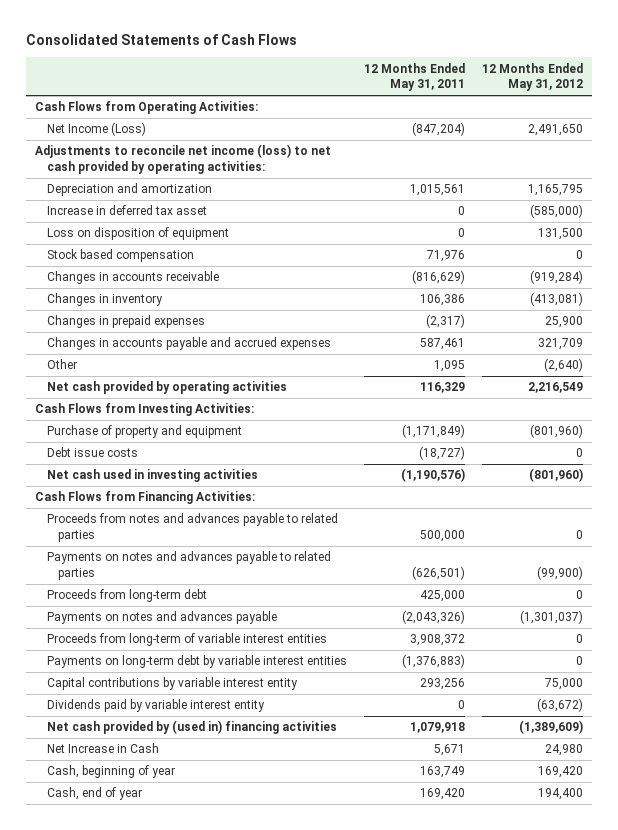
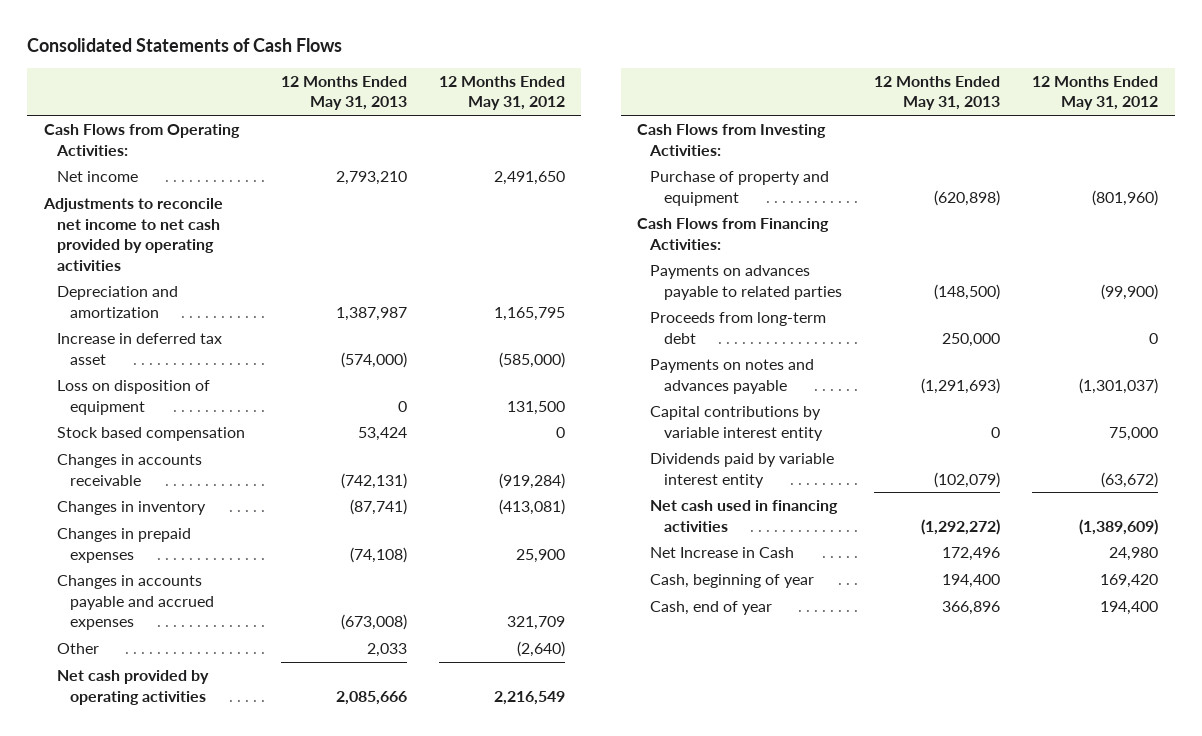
[363,62,465,92] 12 Months Ended May 31, 2011 -> none
none -> [280,75,407,111] 12 Months Ended May 31, 2013
[46,122,146,137] Net Income (Loss) -> [56,170,138,182] Net income
[34,144,331,175] Adjustments to reconcile net income (loss) to net cash provided by operating activities: -> [42,197,223,271] Adjustments to reconcile net income to net cash provided by operating activities
[46,447,138,458] Debt issue costs -> none
[46,469,258,483] Net cash used in investing activities -> none
[46,513,338,543] Proceeds from notes and advances payable to related parties -> none
[46,551,331,581] Payments on notes and advances payable to related parties -> [650,264,842,300] Payments on advances payable to related parties
[46,633,327,647] Proceeds from long-term of variable interest entities -> none
[46,655,347,669] Payments on long-term debt by variable interest entities -> none
[46,720,337,735] Net cash provided by (used in) financing activities -> [650,499,839,532] Net cash used in financing activities

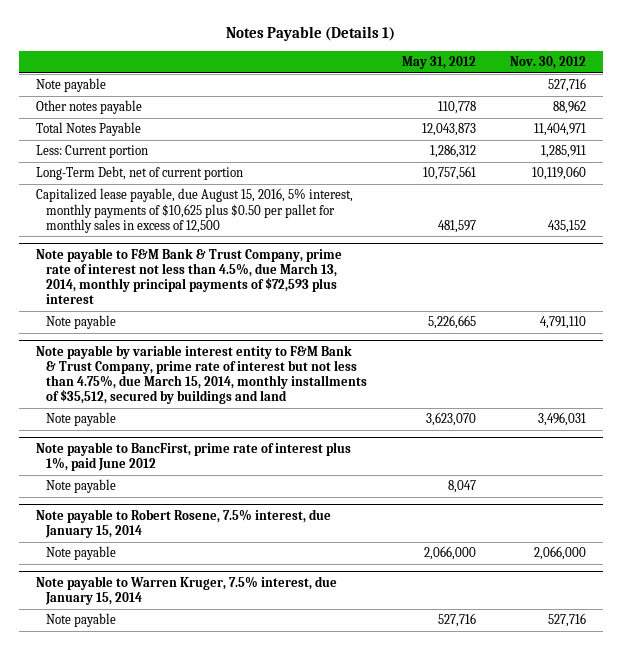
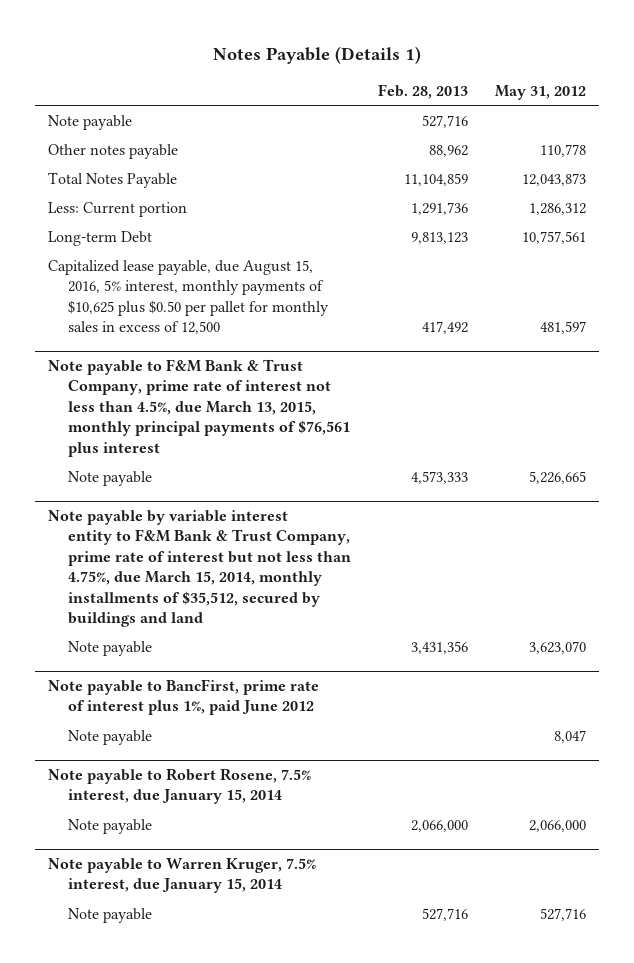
[509,56,586,70] Nov. 30, 2012 -> none
none -> [377,84,468,100] Feb. 28, 2013
[35,166,243,181] Long-Term Debt, net of current portion -> [48,230,153,246] Long-term Debt
[35,247,342,305] Note payable to F&M Bank & Trust Company, prime rate of interest not less than 4.5%, due March 13, 2014, monthly principal payments of $72,593 plus interest -> [48,359,351,457] Note payable to F&M Bank & Trust Company, prime rate of interest not less than 4.5%, due March 13, 2015, monthly principal payments of $76,561 plus interest

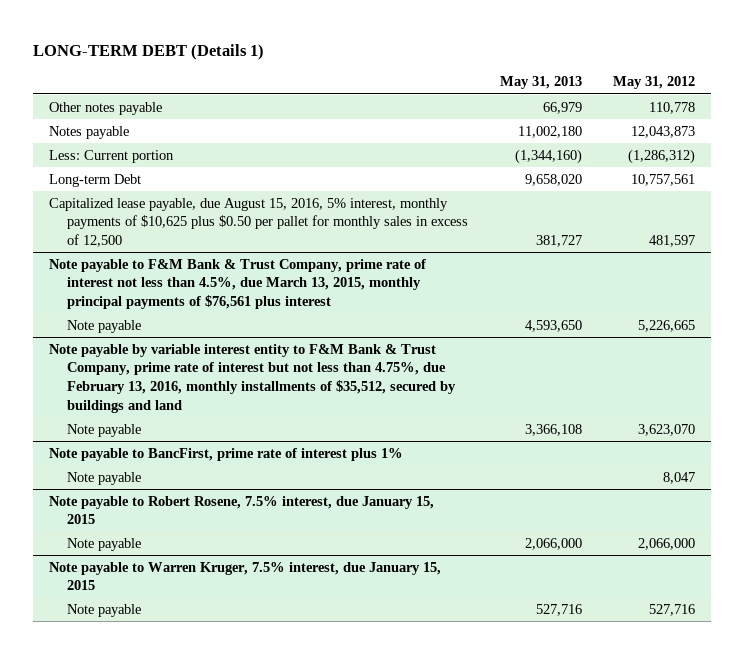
[212,46,421,65] Notes Payable (Details 1) -> [33,43,265,60] LONG-TERM DEBT (Details 1)
[377,84,468,100] Feb. 28, 2013 -> none
none -> [499,76,582,90] May 31, 2013
[48,114,133,130] Note payable -> none
[48,171,178,188] Total Notes Payable -> [48,125,129,139] Notes payable
[528,202,586,215] 1,286,312 -> [627,148,695,164] (1,286,312)
[48,510,352,628] Note payable by variable interest entity to F&M Bank & Trust Company, prime rate of interest but not less than 4.75%, due March 15, 2014, monthly installments of $35,512, secured by buildings and land -> [48,343,457,413] Note payable by variable interest entity to F&M Bank & Trust Company, prime rate of interest but not less than 4.75%, due February 13, 2016, monthly installments of $35,512, secured by buildings and land
[48,679,320,716] Note payable to BancFirst, prime rate of interest plus 1%, paid June 2012 -> [48,447,403,461] Note payable to BancFirst, prime rate of interest plus 1%
[48,768,312,805] Note payable to Robert Rosene, 7.5% interest, due January 15, 2014 -> [48,495,434,525] Note payable to Robert Rosene, 7.5% interest, due January 15, 2015
[48,858,317,894] Note payable to Warren Kruger, 7.5% interest, due January 15, 2014 -> [48,561,441,591] Note payable to Warren Kruger, 7.5% interest, due January 15, 2015

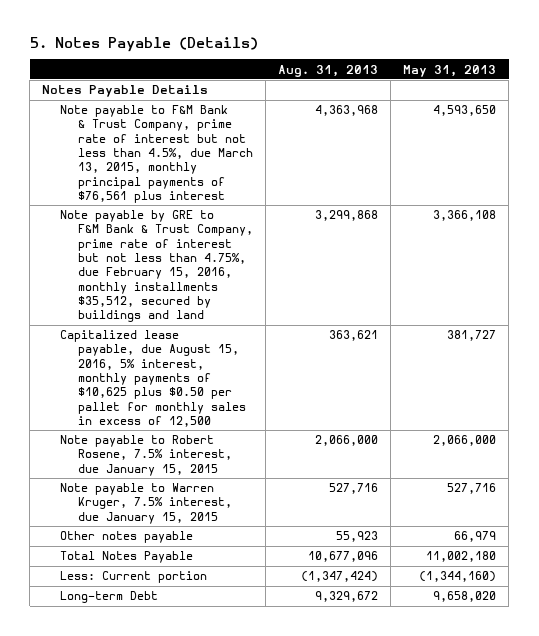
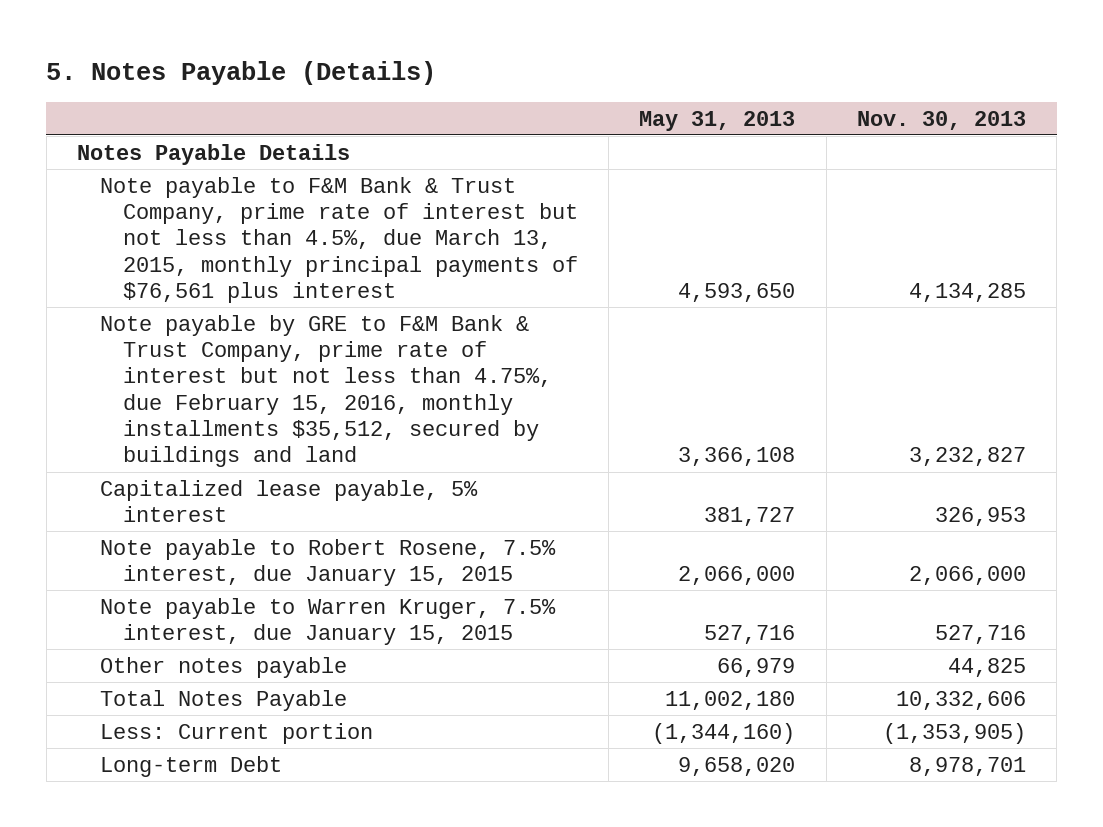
[278,64,379,77] Aug. 31, 2013 -> none
none -> [856,110,1026,130] Nov. 30, 2013
[60,330,247,428] Capitalized lease payable, due August 15, 2016, 5% interest, monthly payments of $10,625 plus $0.50 per pallet for monthly sales in excess of 12,500 -> [99,479,478,523] Capitalized lease payable, 5% interest

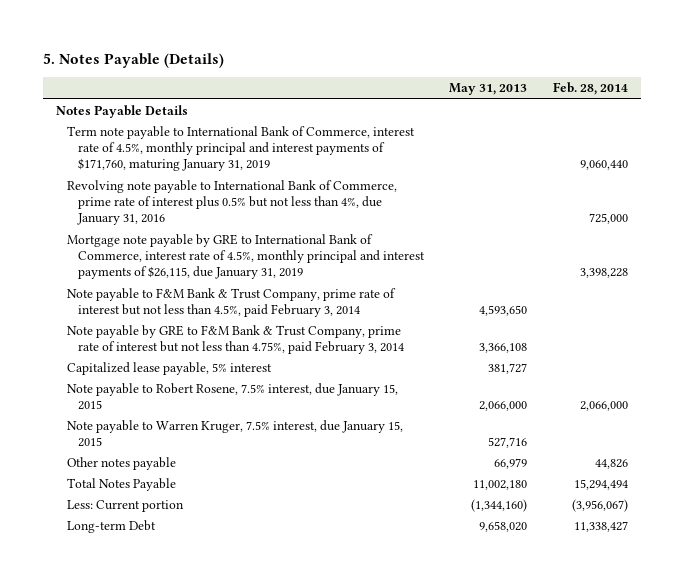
[856,110,1026,130] Nov. 30, 2013 -> none
none -> [552,82,628,96] Feb. 28, 2014
none -> [66,126,415,172] Term note payable to International Bank of Commerce, interest rate of 4.5%, monthly principal and interest payments of $171,760, maturing January 31, 2019
none -> [66,180,397,226] Revolving note payable to International Bank of Commerce, prime rate of interest plus 0.5% but not less than 4%, due January 31, 2016
none -> [66,234,425,280] Mortgage note payable by GRE to International Bank of Commerce, interest rate of 4.5%, monthly principal and interest payments of $26,115, due January 31, 2019
[99,176,578,304] Note payable to F&M Bank & Trust Company, prime rate of interest but not less than 4.5%, due March 13, 2015, monthly principal payments of $76,561 plus interest -> [66,288,396,318] Note payable to F&M Bank & Trust Company, prime rate of interest but not less than 4.5%, paid February 3, 2014
[99,314,552,468] Note payable by GRE to F&M Bank & Trust Company, prime rate of interest but not less than 4.75%, due February 15, 2016, monthly installments $35,512, secured by buildings and land -> [66,325,404,355] Note payable by GRE to F&M Bank & Trust Company, prime rate of interest but not less than 4.75%, paid February 3, 2014

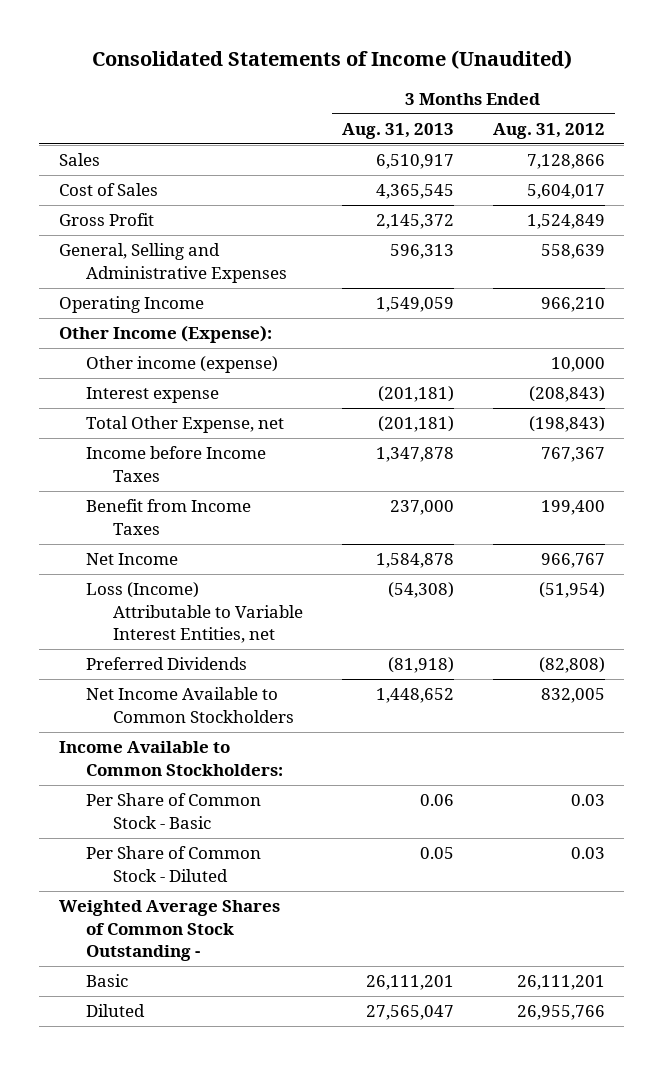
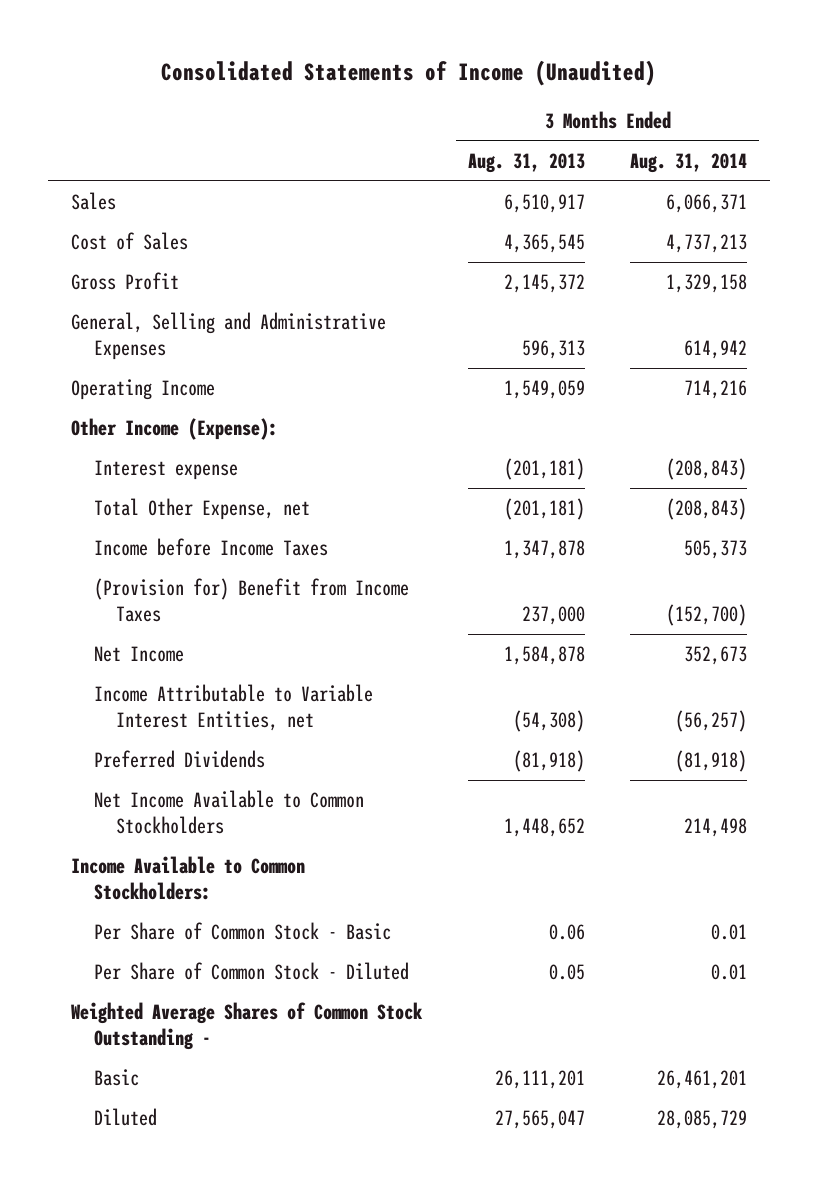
[492,122,605,139] Aug. 31, 2012 -> none
none -> [630,152,748,173] Aug. 31, 2014
[85,356,278,374] Other income (expense) -> none
[85,499,251,535] Benefit from Income Taxes -> [93,578,409,623] (Provision for) Benefit from Income Taxes
[85,582,303,644] Loss (Income) Attributable to Variable Interest Entities, net -> [93,684,373,732] Income Attributable to Variable Interest Entities, net

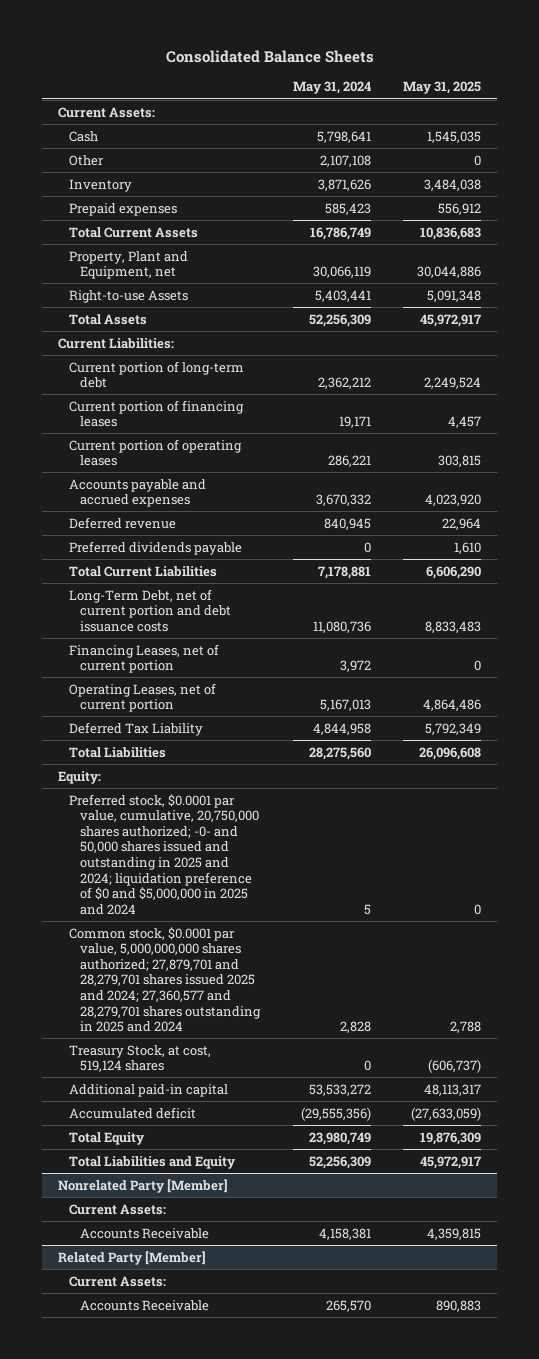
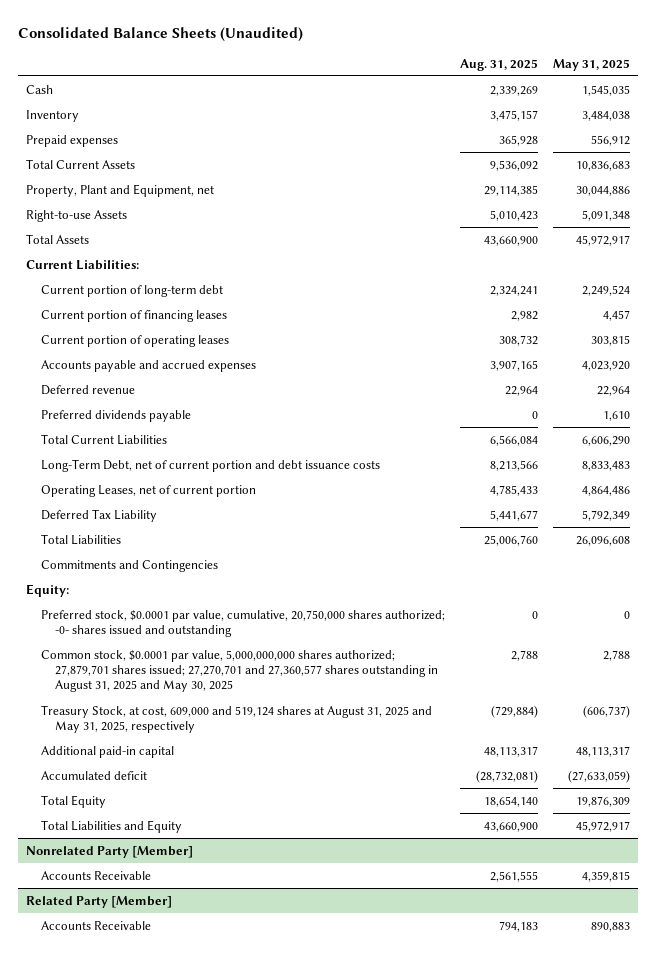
[165,50,374,64] Consolidated Balance Sheets -> [17,26,303,42] Consolidated Balance Sheets (Unaudited)
[292,81,371,95] May 31, 2024 -> none
none -> [459,58,538,71] Aug. 31, 2025
[58,106,156,118] Current Assets: -> none
[69,154,105,166] Other -> none
[69,643,220,674] Financing Leases, net of current portion -> none
none -> [40,559,218,572] Commitments and Contingencies
[69,793,259,915] Preferred stock, $0.0001 par value, cumulative, 20,750,000 shares authorized; -0- and 50,000 shares issued and outstanding in 2025 and 2024; liquidation preference of $0 and $5,000,000 in 2025 and 2024 -> [40,609,445,637] Preferred stock, $0.0001 par value, cumulative, 20,750,000 shares authorized; -0- shares issued and outstanding
[69,926,261,1033] Common stock, $0.0001 par value, 5,000,000,000 shares authorized; 27,879,701 and 28,279,701 shares issued 2025 and 2024; 27,360,577 and 28,279,701 shares outstanding in 2025 and 2024 -> [40,649,439,693] Common stock, $0.0001 par value, 5,000,000,000 shares authorized; 27,879,701 shares issued; 27,270,701 and 27,360,577 shares outstanding in August 31, 2025 and May 30, 2025
[69,1044,212,1073] Treasury Stock, at cost, 519,124 shares -> [40,704,432,733] Treasury Stock, at cost, 609,000 and 519,124 shares at August 31, 2025 and May 31, 2025, respectively
[69,1203,167,1215] Current Assets: -> none
[69,1275,167,1287] Current Assets: -> none

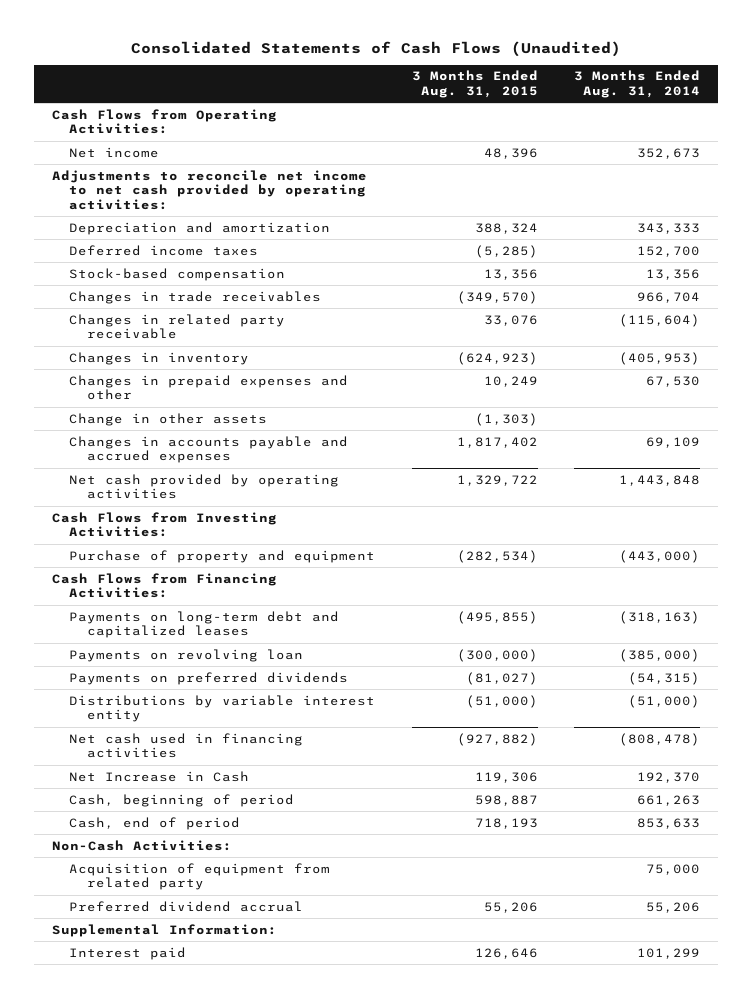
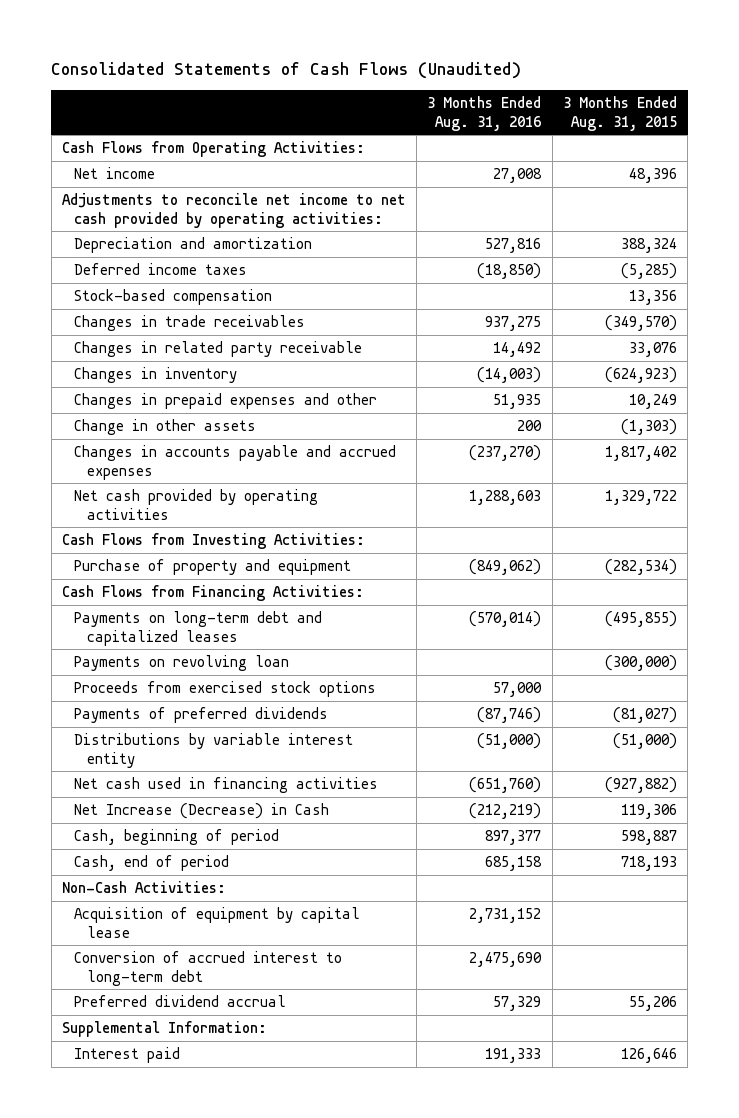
[573,70,700,99] 3 Months Ended Aug. 31, 2014 -> none
none -> [427,96,542,131] 3 Months Ended Aug. 31, 2016
none -> [74,681,377,698] Proceeds from exercised stock options
[69,671,349,685] Payments on preferred dividends -> [74,707,329,724] Payments of preferred dividends
[69,770,250,782] Net Increase in Cash -> [74,803,330,820] Net Increase (Decrease) in Cash
[69,862,331,891] Acquisition of equipment from related party -> none
none -> [74,907,361,938] Acquisition of equipment by capital lease
none -> [74,951,343,986] Conversion of accrued interest to long-term debt

